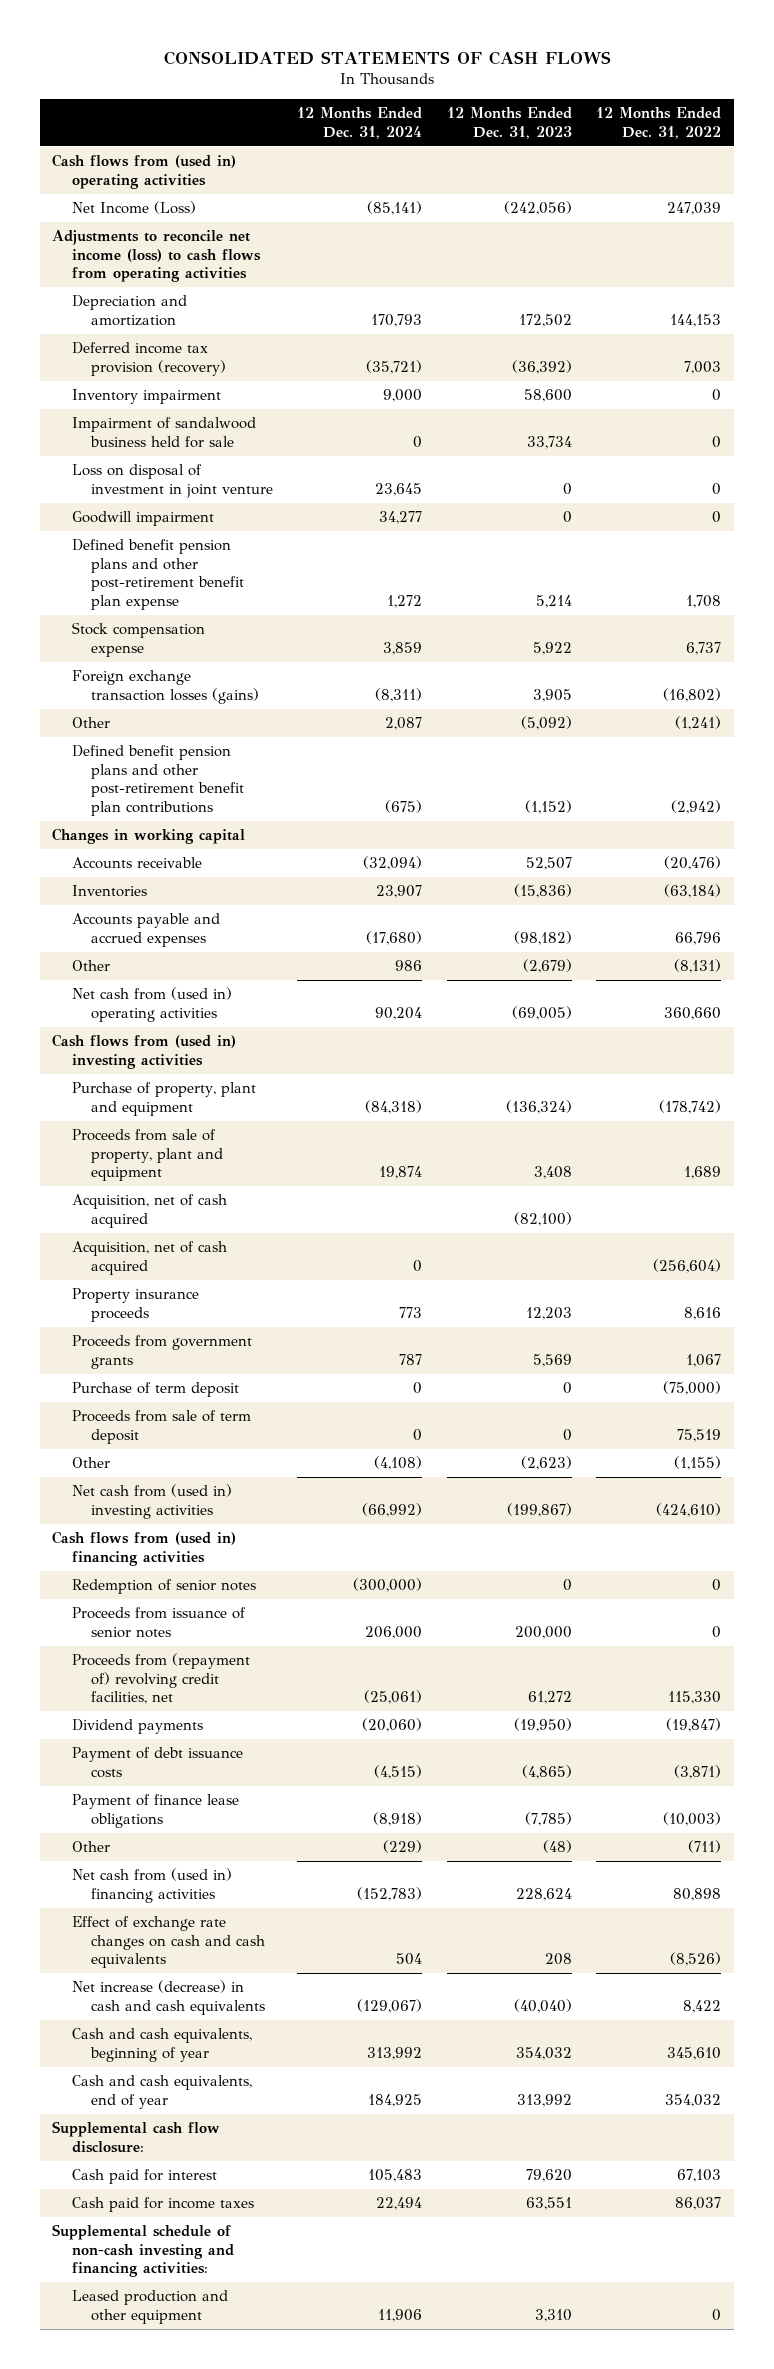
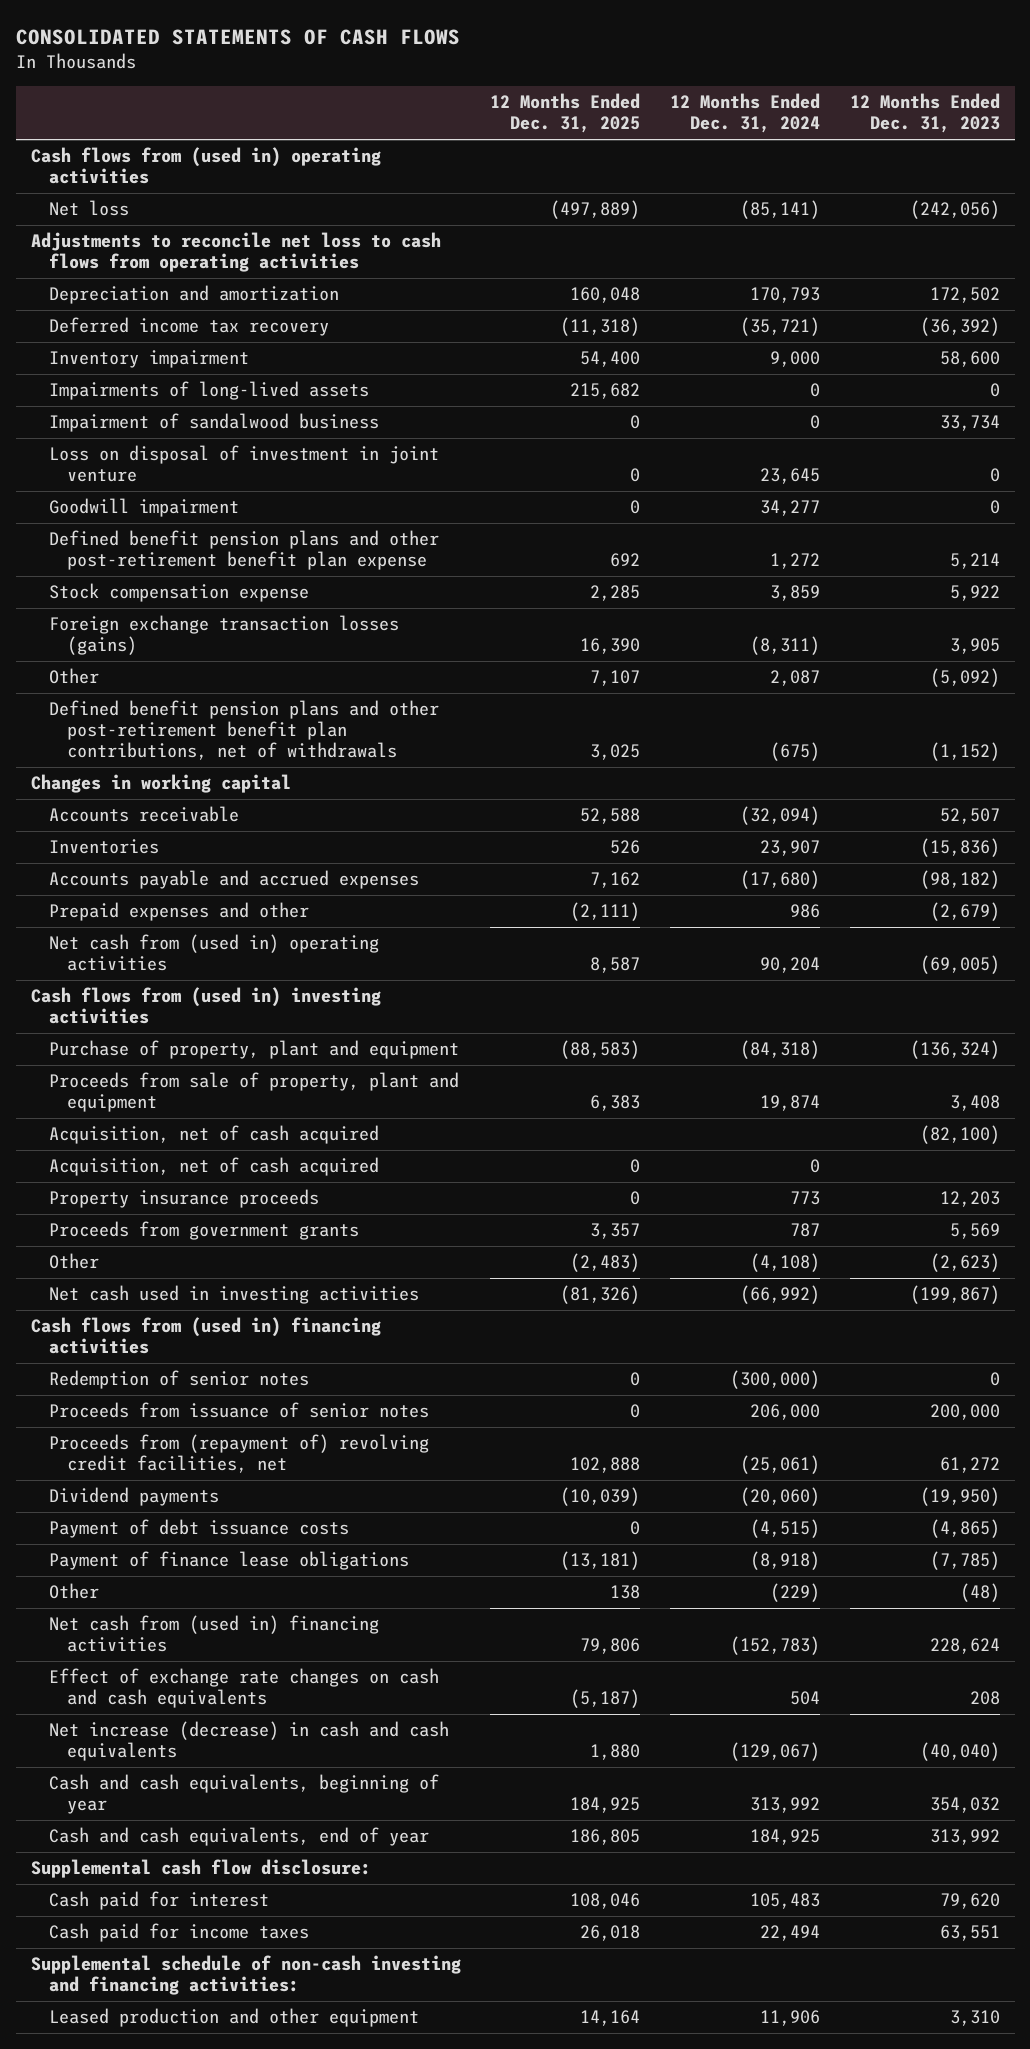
[596,107,722,139] 12 Months Ended Dec. 31, 2022 -> none
none -> [490,93,641,134] 12 Months Ended Dec. 31, 2025
[71,201,196,215] Net Income (Loss) -> [48,200,129,217] Net loss
[52,230,261,283] Adjustments to reconcile net income (loss) to cash flows from operating activities -> [30,232,441,273] Adjustments to reconcile net loss to cash flows from operating activities
[71,342,226,376] Deferred income tax provision (recovery) -> [48,317,329,337] Deferred income tax recovery
none -> [48,381,369,401] Impairments of long-lived assets
[71,417,256,448] Impairment of sandalwood business held for sale -> [48,413,379,433] Impairment of sandalwood business
[71,745,244,816] Defined benefit pension plans and other post-retirement benefit plan contributions -> [48,700,439,761] Defined benefit pension plans and other post-retirement benefit plan contributions, net of withdrawals
[71,960,110,972] Other -> [48,902,309,922] Prepaid expenses and other
[71,1382,239,1398] Purchase of term deposit -> none
[71,1410,251,1444] Proceeds from sale of term deposit -> none
[71,1484,232,1519] Net cash from (used in) investing activities -> [48,1285,419,1305] Net cash used in investing activities

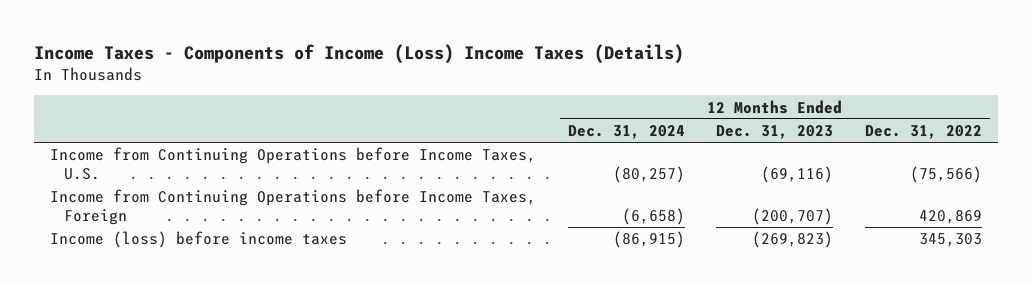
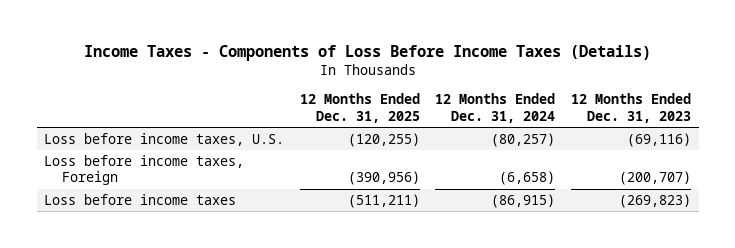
[34,43,685,64] Income Taxes - Components of Income (Loss) Income Taxes (Details) -> [83,45,651,62] Income Taxes - Components of Loss Before Income Taxes (Details)
[865,125,983,140] Dec. 31, 2022 -> none
none -> [299,93,420,123] 12 Months Ended Dec. 31, 2025
[50,147,537,181] Income from Continuing Operations before Income Taxes, U.S. -> [44,132,285,146] Loss before income taxes, U.S.
[50,189,537,226] Income from Continuing Operations before Income Taxes, Foreign -> [44,154,245,186] Loss before income taxes, Foreign
[50,231,348,249] Income (loss) before income taxes -> [44,193,237,205] Loss before income taxes

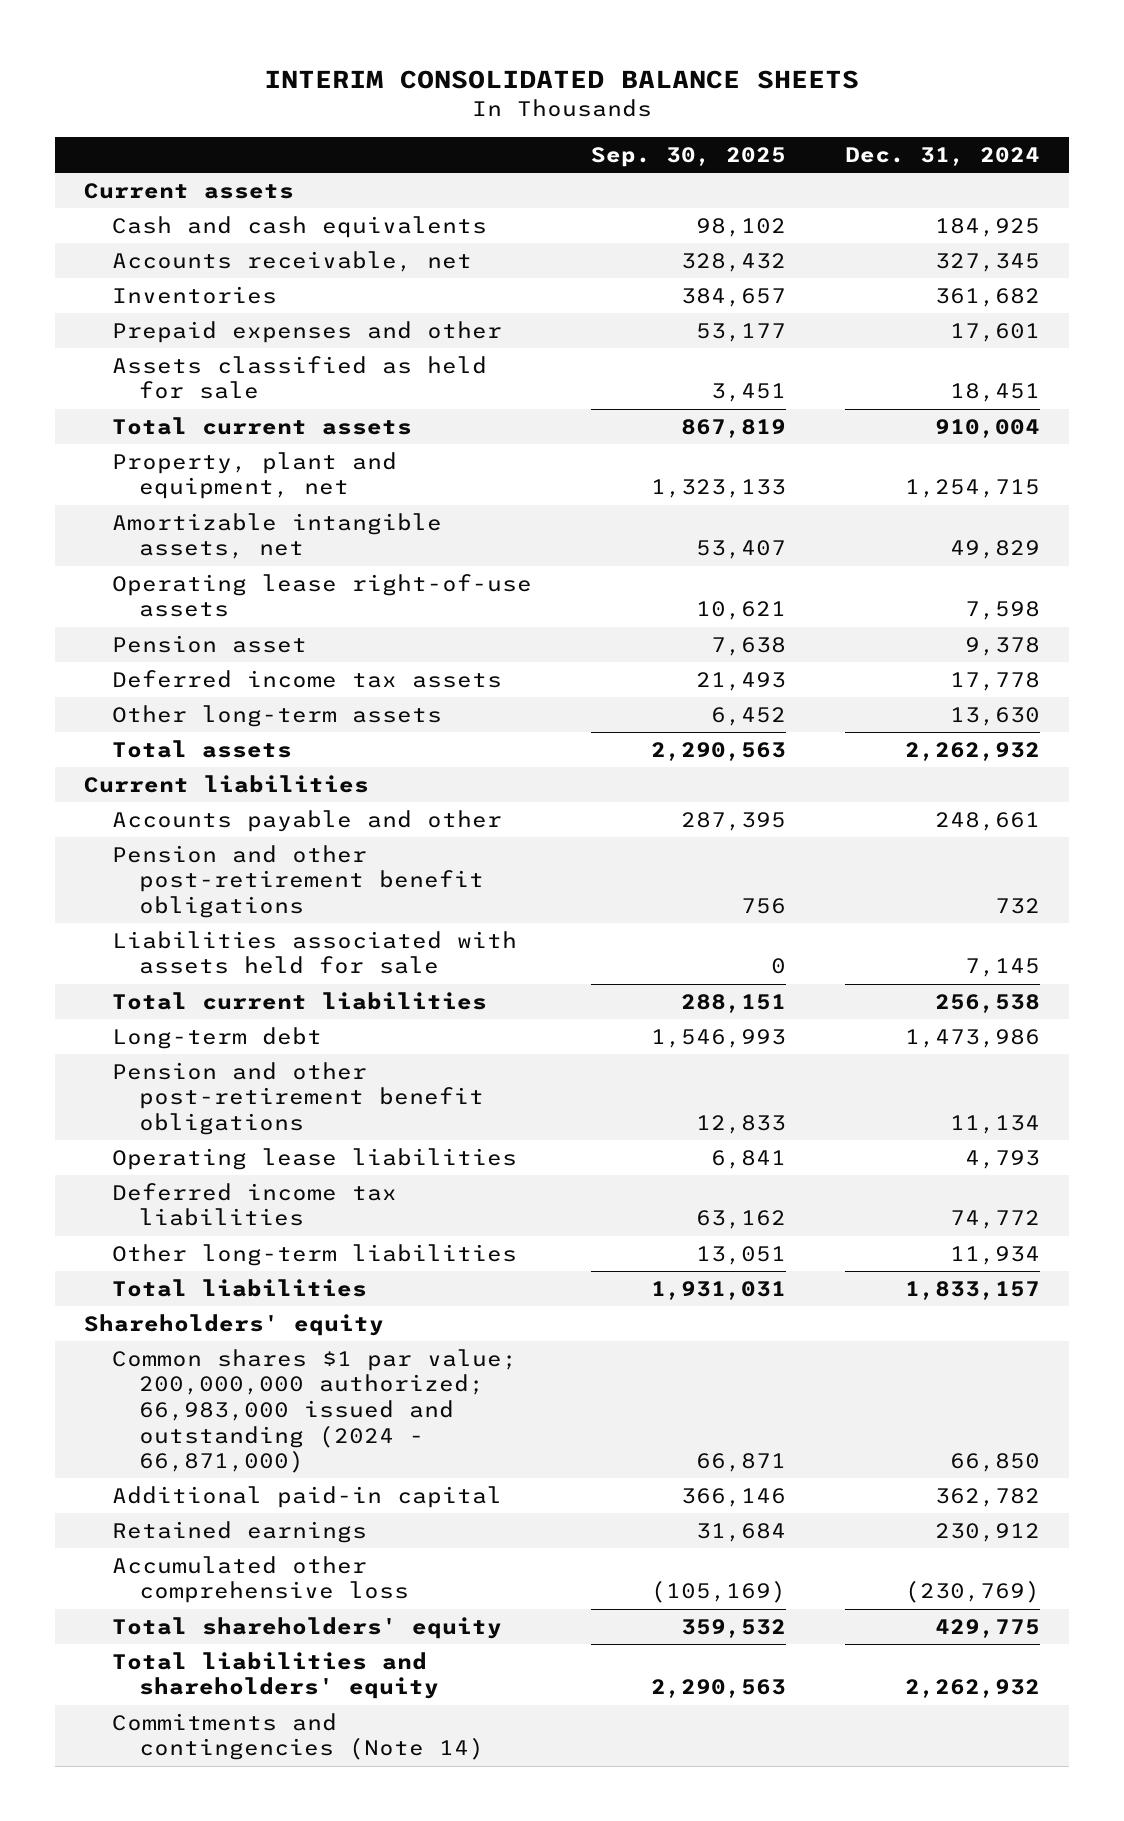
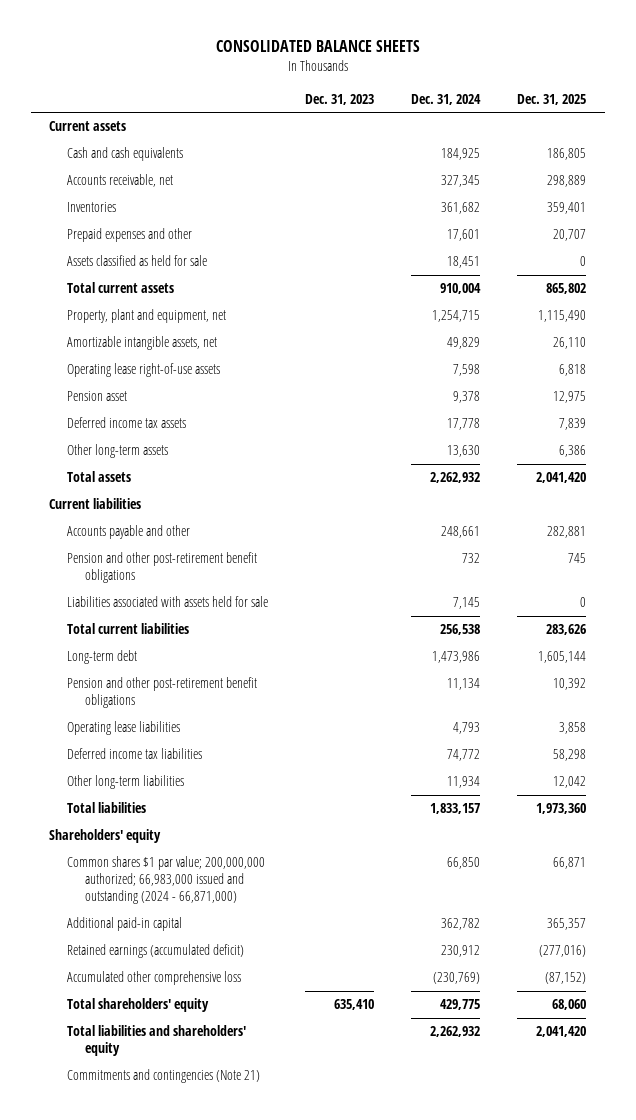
[264,69,860,89] INTERIM CONSOLIDATED BALANCE SHEETS -> [215,40,420,53] CONSOLIDATED BALANCE SHEETS
[590,147,786,168] Sep. 30, 2025 -> none
none -> [305,93,375,105] Dec. 31, 2023
none -> [517,93,587,105] Dec. 31, 2025
[111,1520,367,1543] Retained earnings -> [67,944,245,959] Retained earnings (accumulated deficit)
[111,1712,485,1761] Commitments and contingencies (Note 14) -> [67,1069,261,1084] Commitments and contingencies (Note 21)

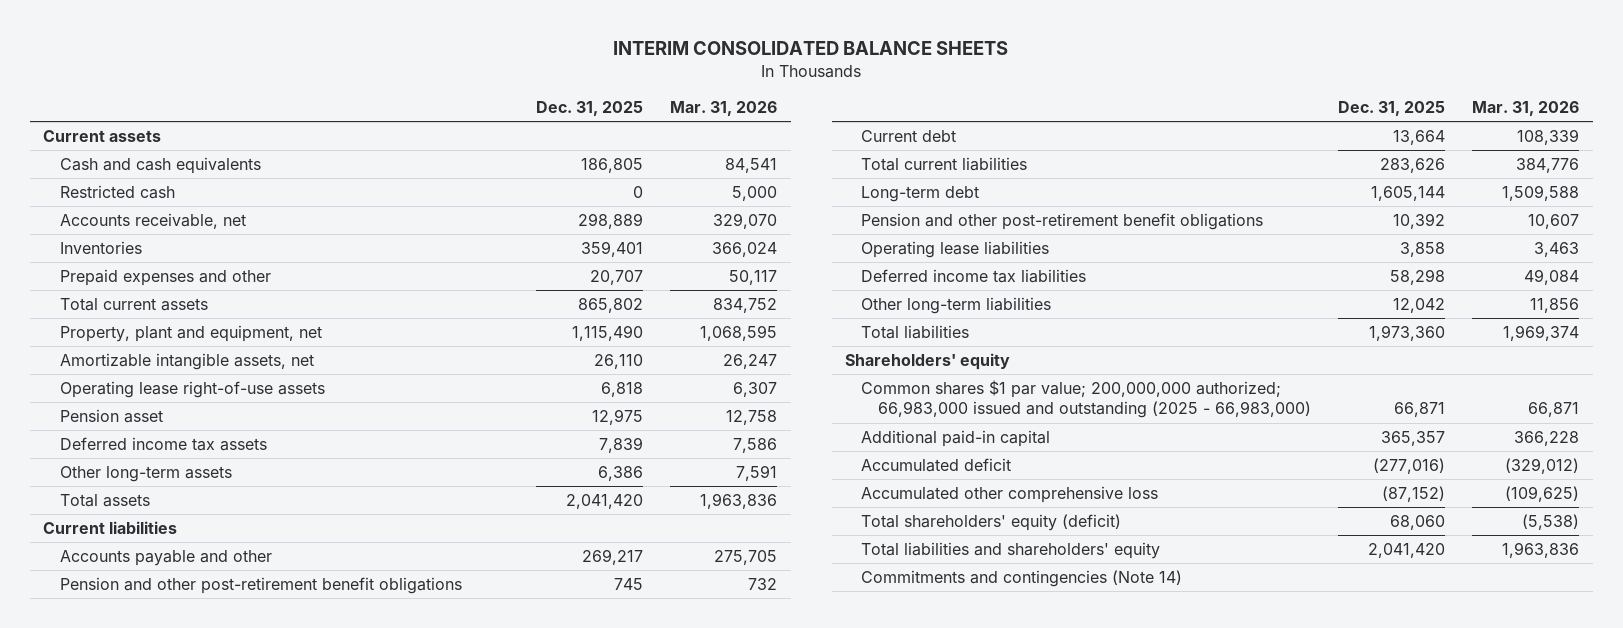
[215,40,420,53] CONSOLIDATED BALANCE SHEETS -> [613,40,1009,55] INTERIM CONSOLIDATED BALANCE SHEETS
[305,93,375,105] Dec. 31, 2023 -> none
[411,93,482,105] Dec. 31, 2024 -> none
none -> [670,100,778,116] Mar. 31, 2026
none -> [59,185,175,200] Restricted cash
[67,255,208,267] Assets classified as held for sale -> none
[547,526,587,539] 282,881 -> [582,549,644,566] 269,217
[67,596,269,608] Liabilities associated with assets held for sale -> none
none -> [861,130,957,143] Current debt
[67,856,266,904] Common shares $1 par value; 200,000,000 authorized; 66,983,000 issued and outstanding (2024 - 66,871,000) -> [861,380,1311,419] Common shares $1 par value; 200,000,000 authorized; 66,983,000 issued and outstanding (2025 - 66,983,000)
[67,944,245,959] Retained earnings (accumulated deficit) -> [861,458,1012,473] Accumulated deficit
[67,998,210,1013] Total shareholders' equity -> [861,514,1122,532] Total shareholders' equity (deficit)
[67,1069,261,1084] Commitments and contingencies (Note 21) -> [861,570,1183,588] Commitments and contingencies (Note 14)

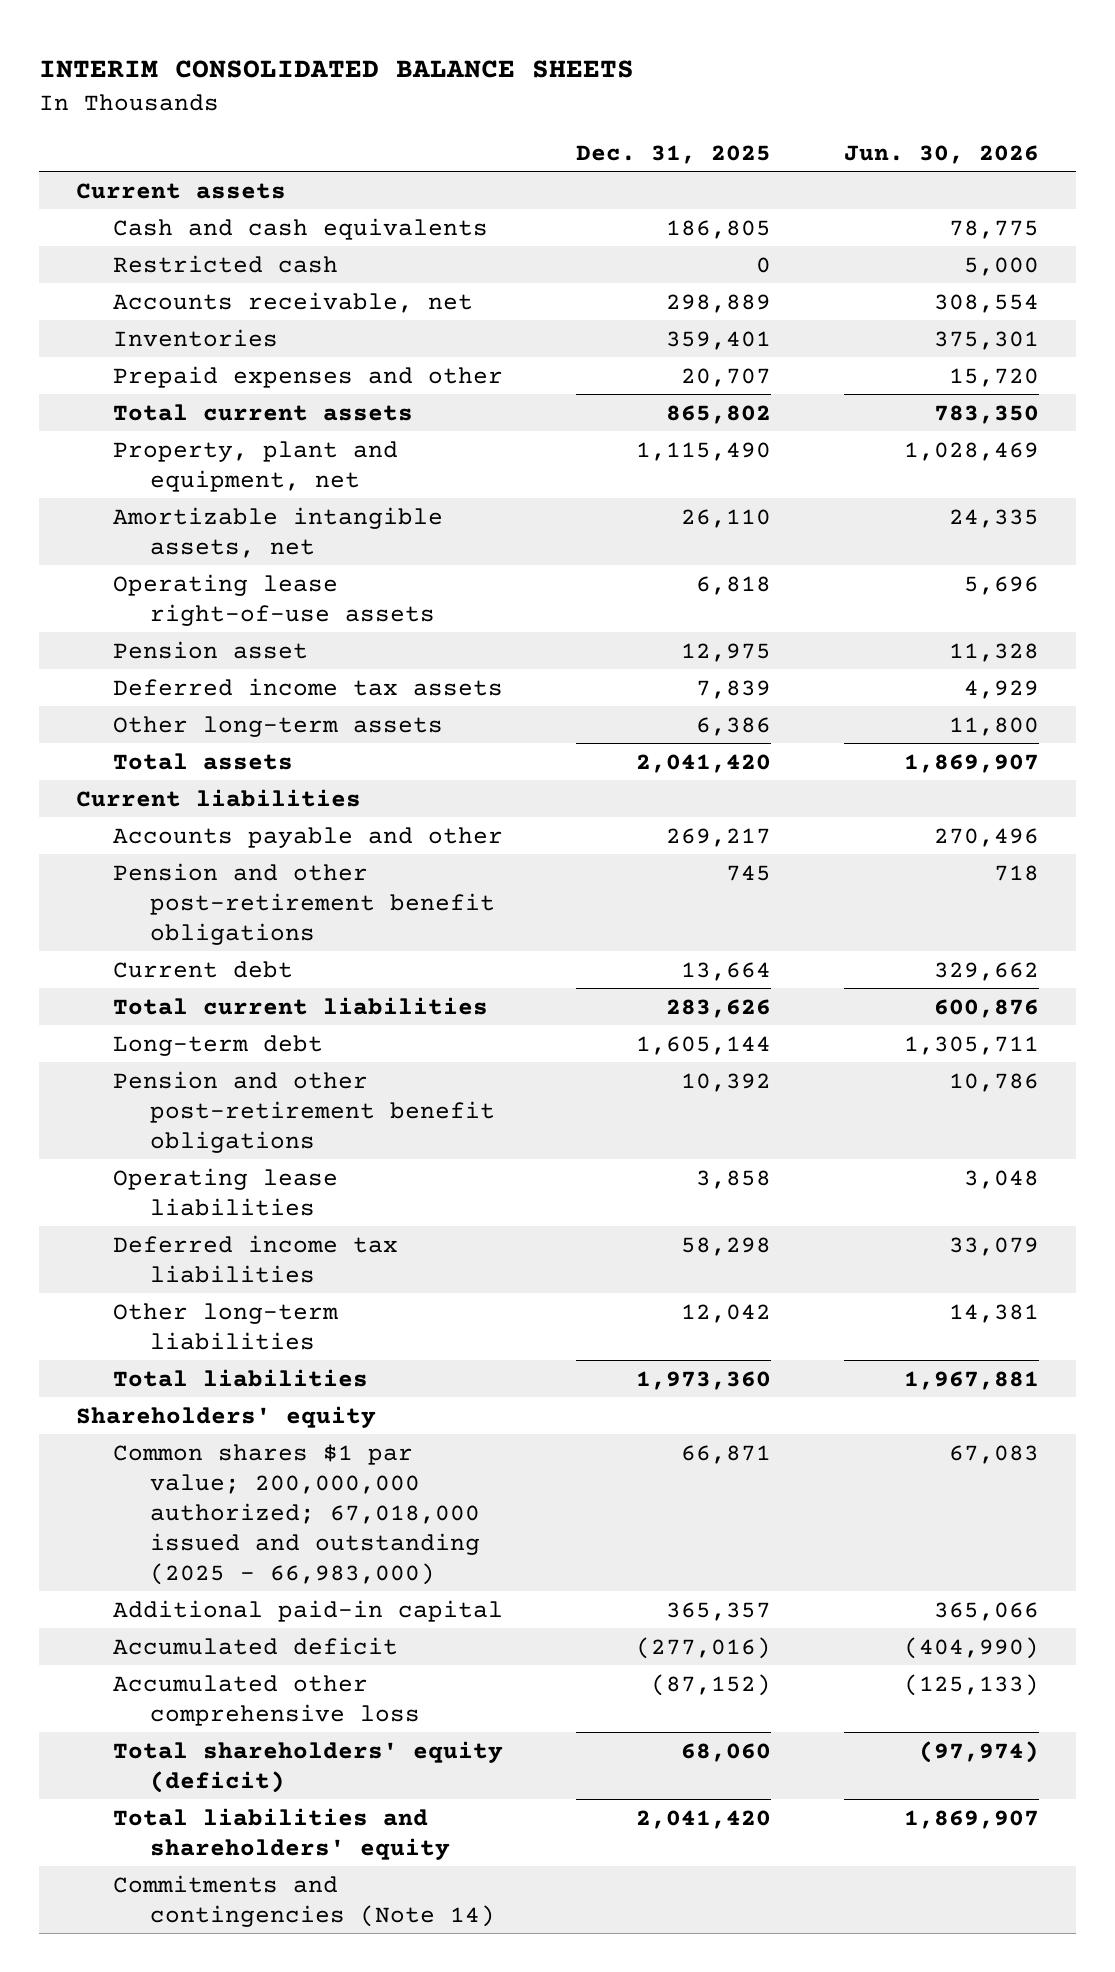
[670,100,778,116] Mar. 31, 2026 -> none
none -> [844,144,1040,164] Jun. 30, 2026
[861,380,1311,419] Common shares $1 par value; 200,000,000 authorized; 66,983,000 issued and outstanding (2025 - 66,983,000) -> [113,1443,481,1585] Common shares $1 par value; 200,000,000 authorized; 67,018,000 issued and outstanding (2025 - 66,983,000)

